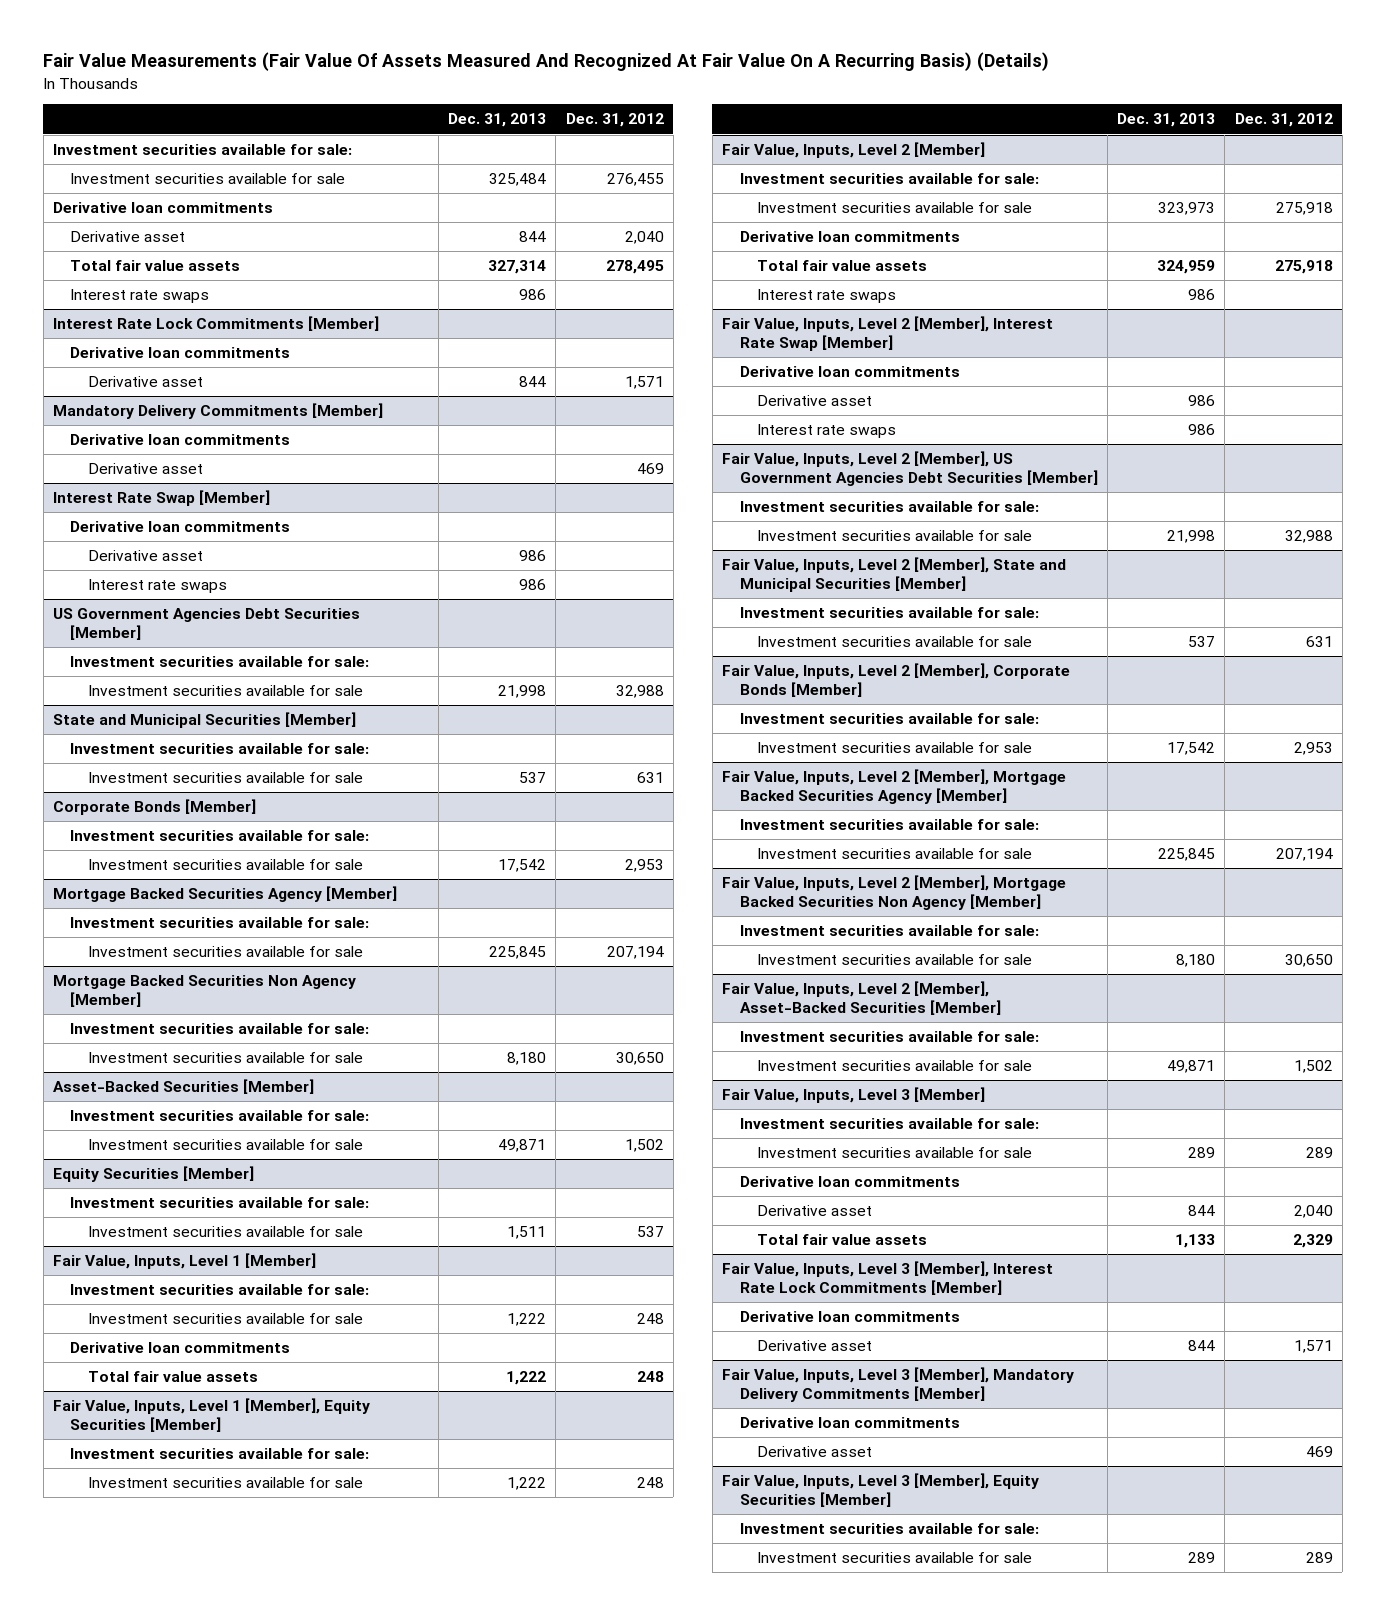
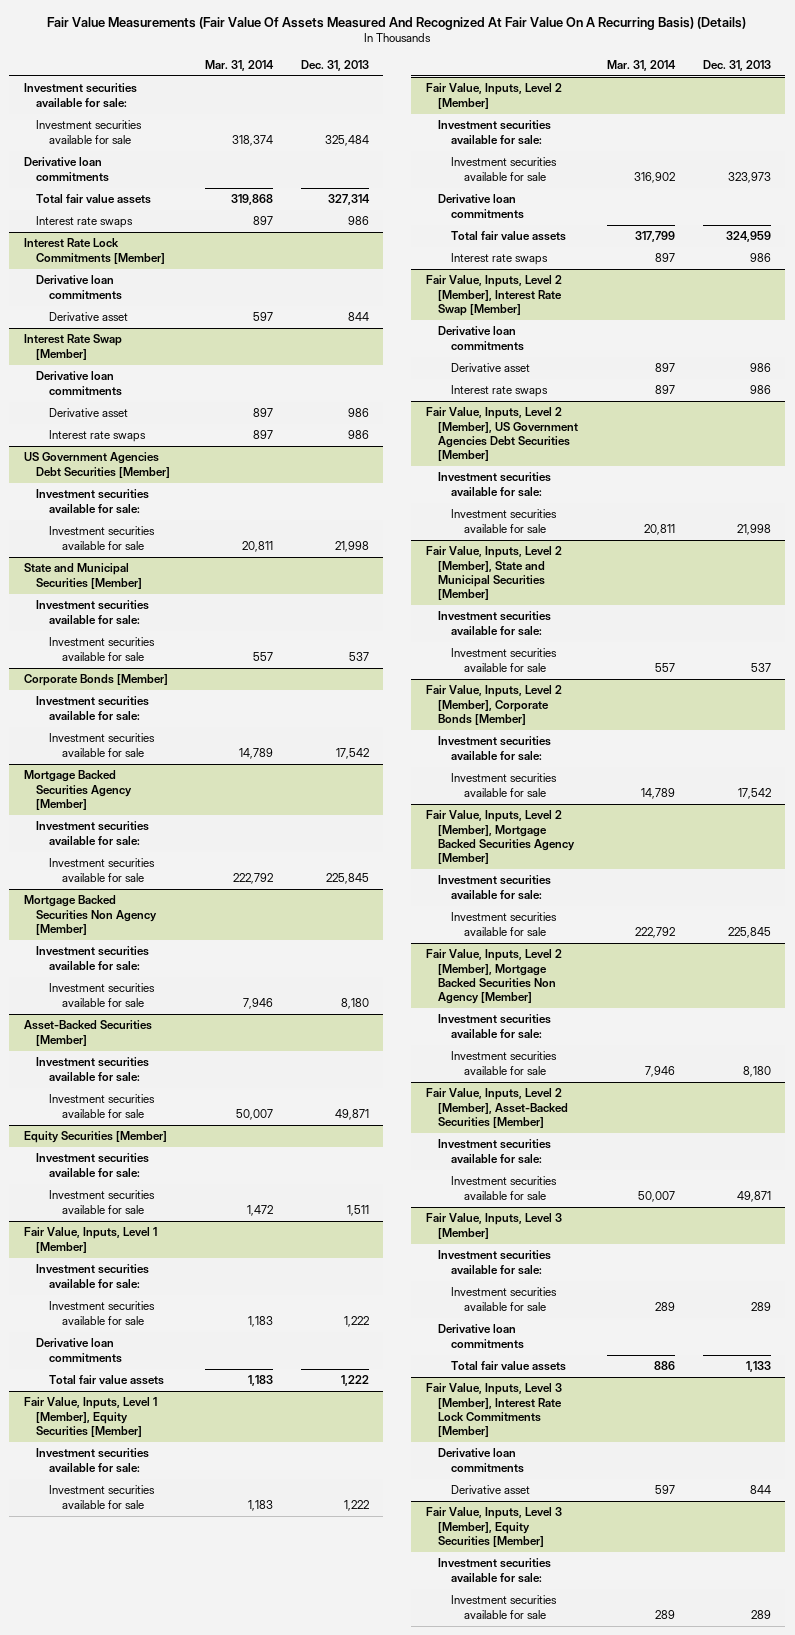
[565,113,664,128] Dec. 31, 2012 -> none
none -> [204,59,274,71] Mar. 31, 2014
[70,231,186,243] Derivative asset -> none
[53,403,384,420] Mandatory Delivery Commitments [Member] -> none
[70,434,291,446] Derivative loan commitments -> none
[87,463,203,475] Derivative asset -> none
[756,1205,872,1217] Derivative asset -> none
[722,1367,1075,1403] Fair Value, Inputs, Level 3 [Member], Mandatory Delivery Commitments [Member] -> none
[739,1417,960,1429] Derivative loan commitments -> none
[756,1446,872,1458] Derivative asset -> none

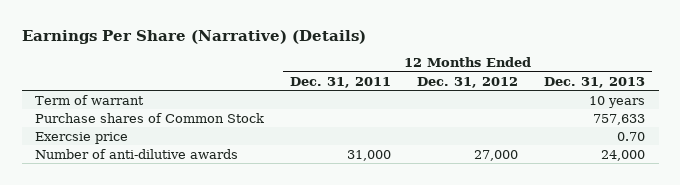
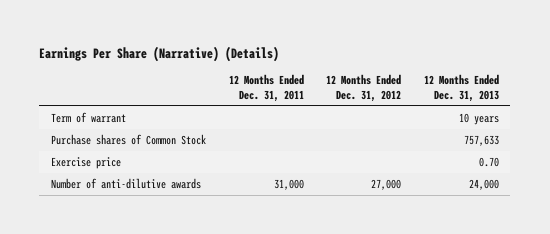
[34,131,128,144] Exercsie price -> [50,157,121,170] Exercise price

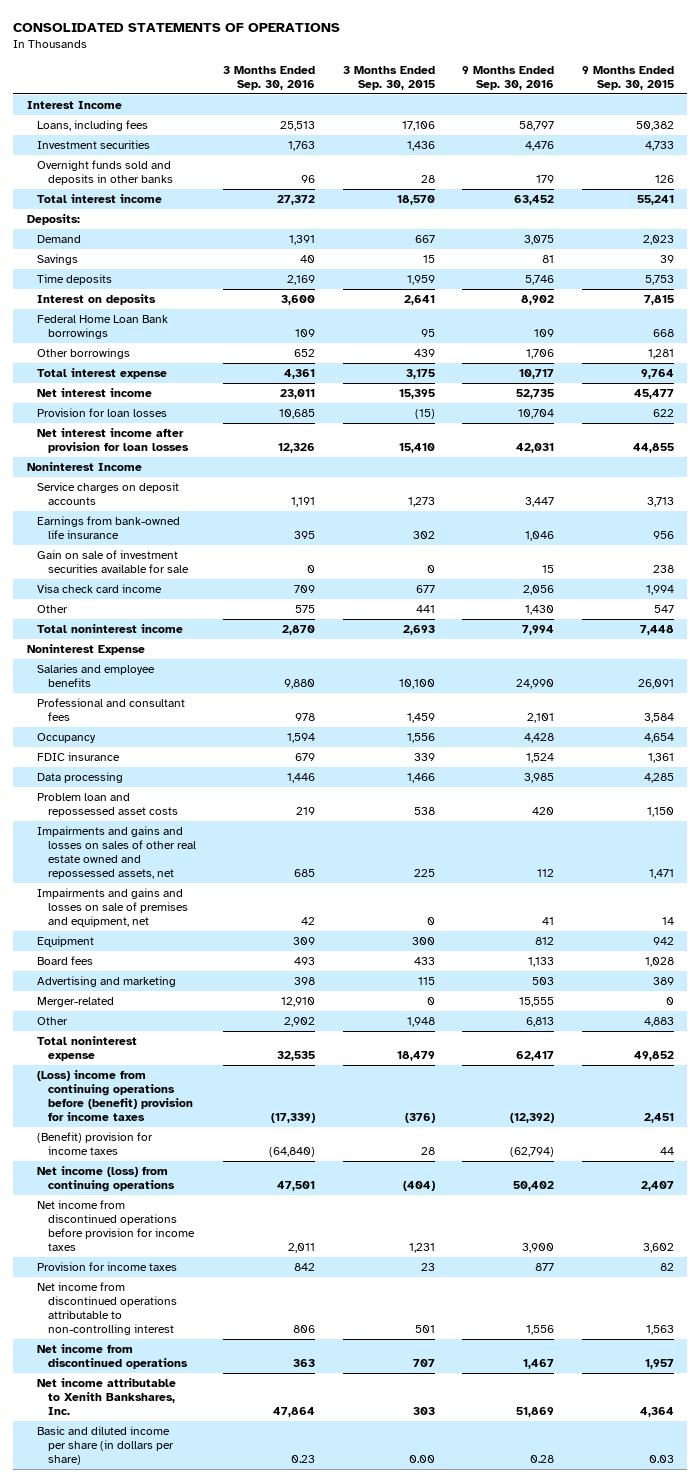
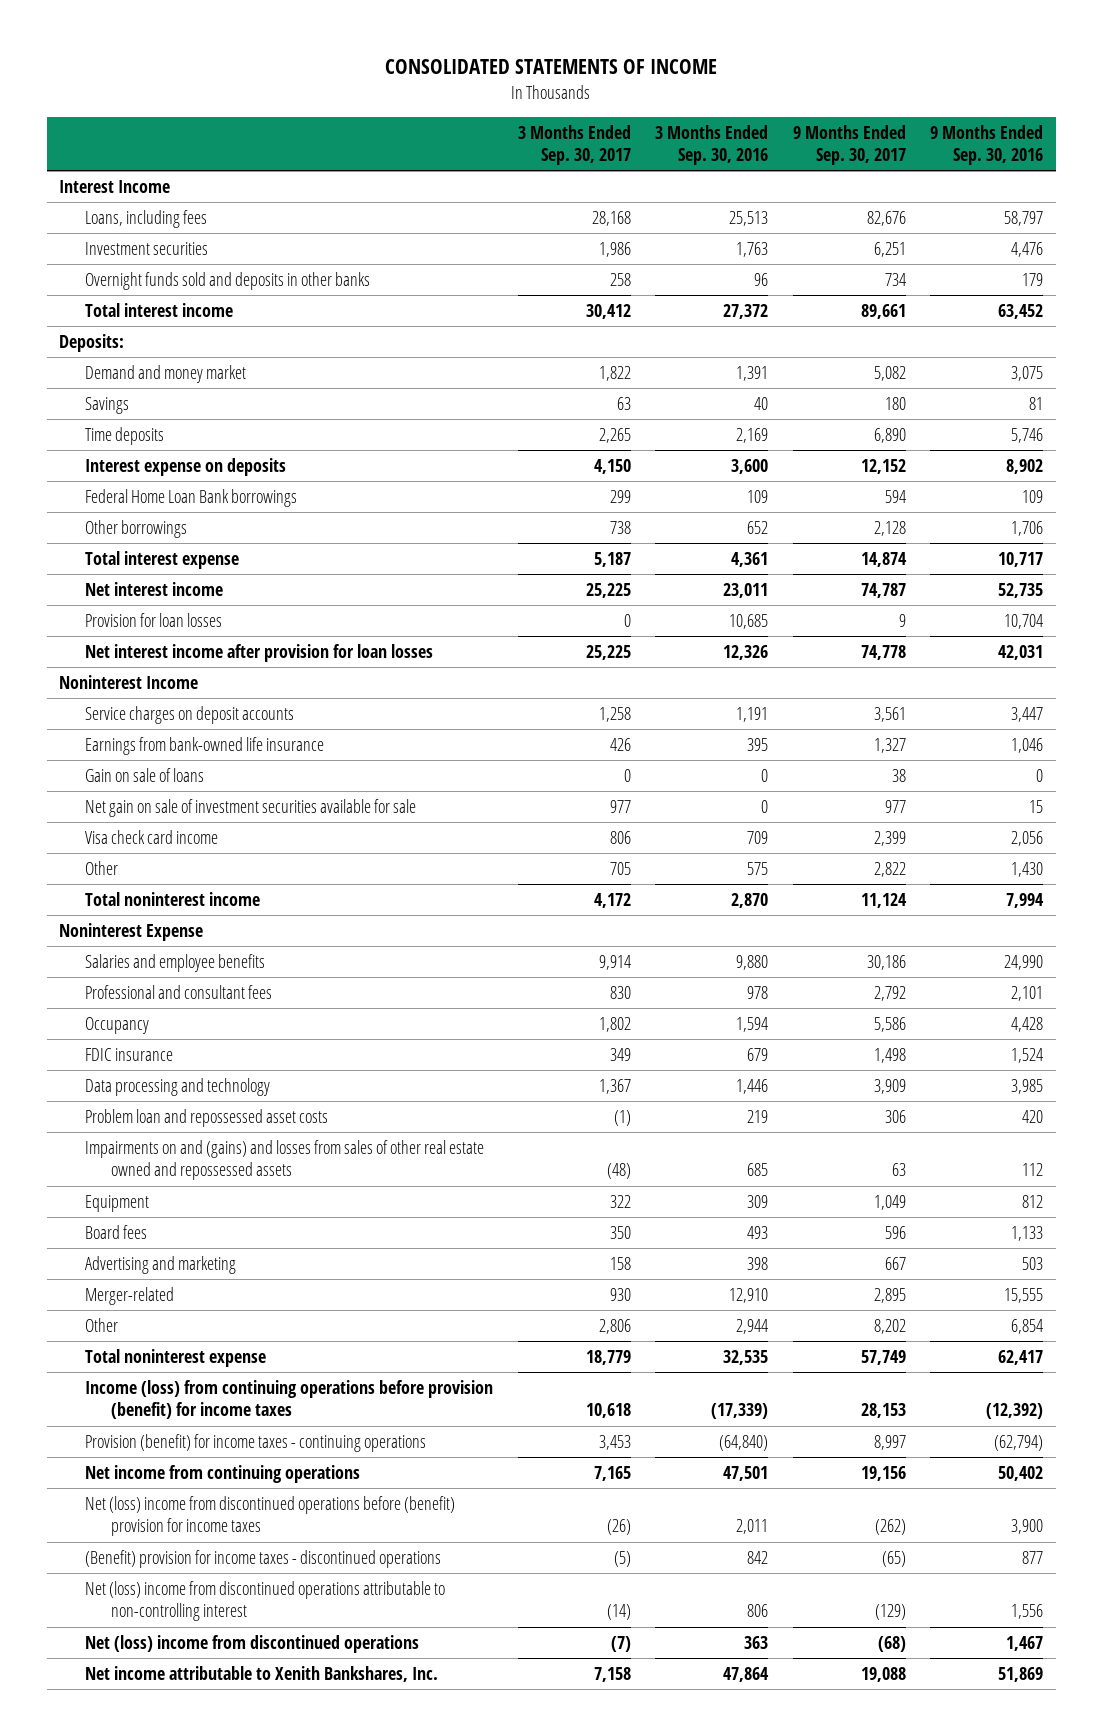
[12,22,340,32] CONSOLIDATED STATEMENTS OF OPERATIONS -> [385,59,718,75] CONSOLIDATED STATEMENTS OF INCOME
[342,66,435,91] 3 Months Ended Sep. 30, 2015 -> none
[581,66,674,91] 9 Months Ended Sep. 30, 2015 -> none
none -> [517,124,631,165] 3 Months Ended Sep. 30, 2017
none -> [792,124,906,165] 9 Months Ended Sep. 30, 2017
[37,234,82,243] Demand -> [85,365,247,384] Demand and money market
[37,293,157,305] Interest on deposits -> [85,458,287,477] Interest expense on deposits
none -> [85,768,205,783] Gain on sale of loans
[37,549,189,574] Gain on sale of investment securities available for sale -> [85,799,417,818] Net gain on sale of investment securities available for sale
[37,771,124,783] Data processing -> [85,1078,271,1097] Data processing and technology
[37,887,188,928] Impairments and gains and losses on sale of premises and equipment, net -> none
[37,825,196,880] Impairments and gains and losses on sales of other real estate owned and repossessed assets, net -> [85,1140,485,1181] Impairments on and (gains) and losses from sales of other real estate owned and repossessed assets
[284,1016,316,1027] 2,902 -> [736,1319,769,1335] 2,944
[526,1016,555,1027] 6,813 -> [1011,1319,1044,1335] 6,854
[37,1069,193,1122] (Loss) income from continuing operations before (benefit) provision for income taxes -> [85,1380,494,1420] Income (loss) from continuing operations before provision (benefit) for income taxes
[37,1131,154,1156] (Benefit) provision for income taxes -> [85,1434,427,1453] Provision (benefit) for income taxes - continuing operations
[37,1165,175,1193] Net income (loss) from continuing operations -> [85,1465,361,1484] Net income from continuing operations
[37,1199,195,1252] Net income from discontinued operations before provision for income taxes -> [85,1496,456,1537] Net (loss) income from discontinued operations before (benefit) provision for income taxes
[37,1261,178,1271] Provision for income taxes -> [85,1550,442,1569] (Benefit) provision for income taxes - discontinued operations
[37,1281,177,1336] Net income from discontinued operations attributable to non-controlling interest -> [85,1581,446,1622] Net (loss) income from discontinued operations attributable to non-controlling interest
[37,1343,188,1370] Net income from discontinued operations -> [85,1635,420,1654] Net (loss) income from discontinued operations
[37,1425,174,1466] Basic and diluted income per share (in dollars per share) -> none

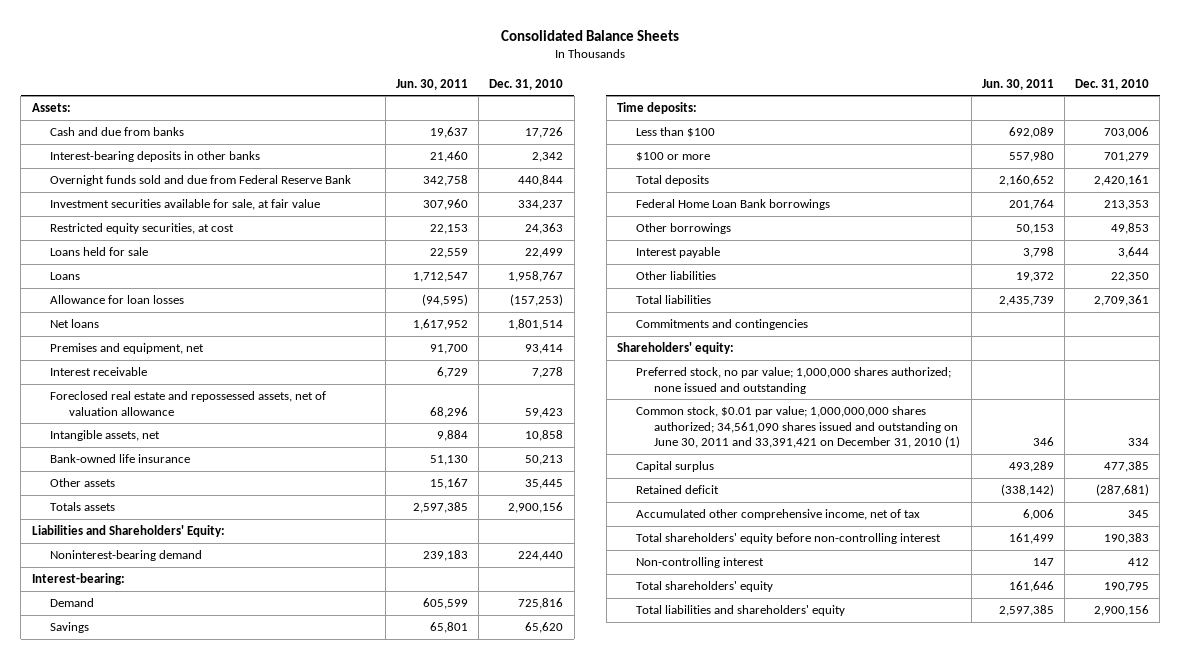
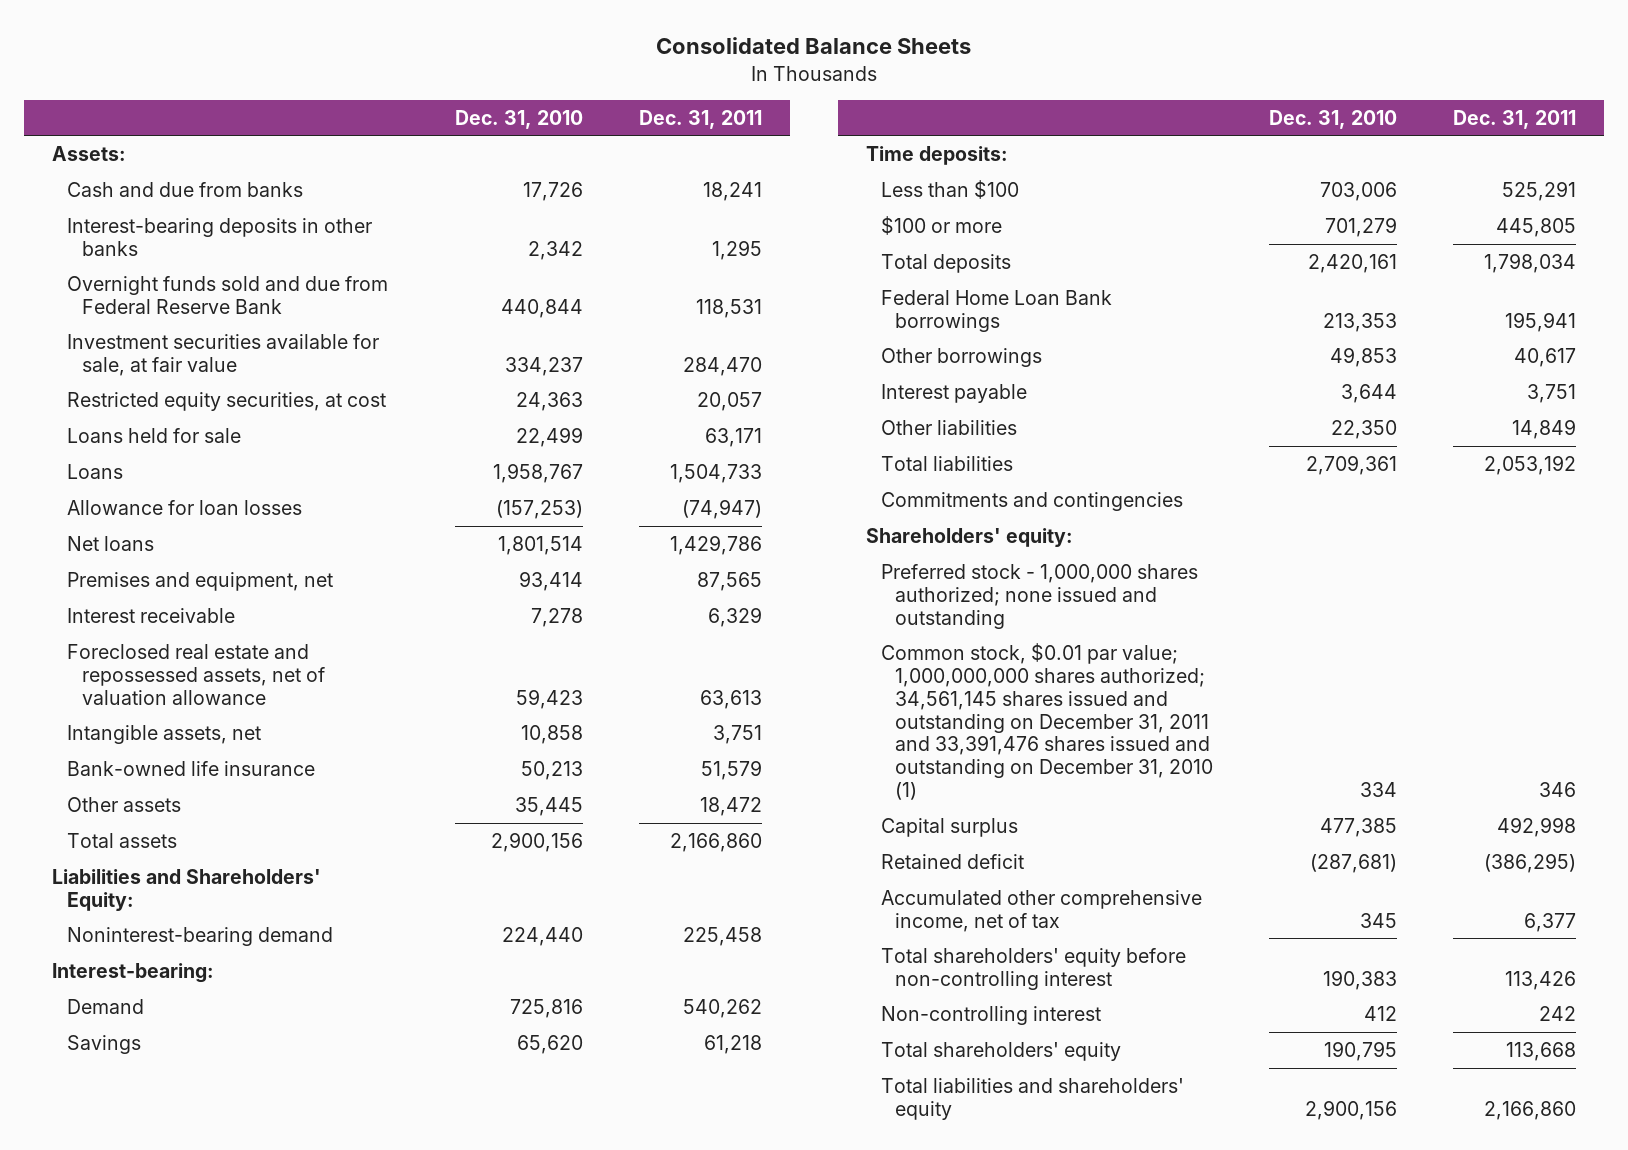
[396,78,469,90] Jun. 30, 2011 -> none
none -> [639,109,763,129] Dec. 31, 2011
[50,502,116,512] Totals assets -> [66,832,177,848] Total assets
[635,367,951,394] Preferred stock, no par value; 1,000,000 shares authorized; none issued and outstanding -> [880,563,1198,629] Preferred stock - 1,000,000 shares authorized; none issued and outstanding
[635,406,961,448] Common stock, $0.01 par value; 1,000,000,000 shares authorized; 34,561,090 shares issued and outstanding on June 30, 2011 and 33,391,421 on December 31, 2010 (1) -> [880,642,1214,801] Common stock, $0.01 par value; 1,000,000,000 shares authorized; 34,561,145 shares issued and outstanding on December 31, 2011 and 33,391,476 shares issued and outstanding on December 31, 2010 (1)

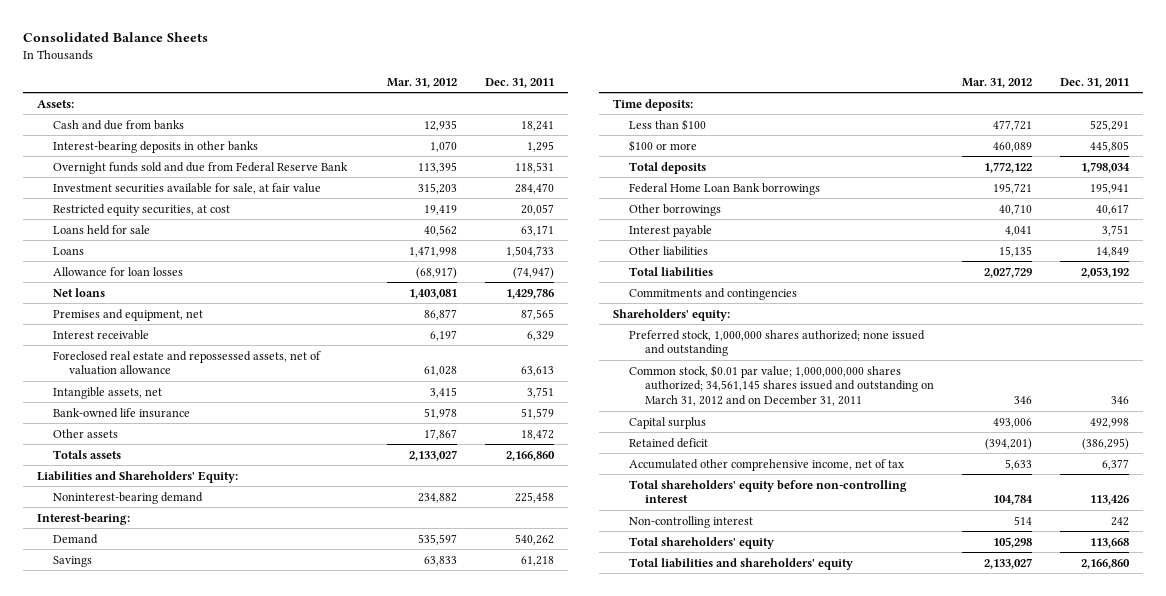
[455,109,584,129] Dec. 31, 2010 -> none
none -> [386,77,457,88] Mar. 31, 2012
[66,832,177,848] Total assets -> [53,449,122,459] Totals assets
[880,563,1198,629] Preferred stock - 1,000,000 shares authorized; none issued and outstanding -> [628,329,925,357] Preferred stock, 1,000,000 shares authorized; none issued and outstanding
[880,642,1214,801] Common stock, $0.01 par value; 1,000,000,000 shares authorized; 34,561,145 shares issued and outstanding on December 31, 2011 and 33,391,476 shares issued and outstanding on December 31, 2010 (1) -> [628,364,934,407] Common stock, $0.01 par value; 1,000,000,000 shares authorized; 34,561,145 shares issued and outstanding on March 31, 2012 and on December 31, 2011

